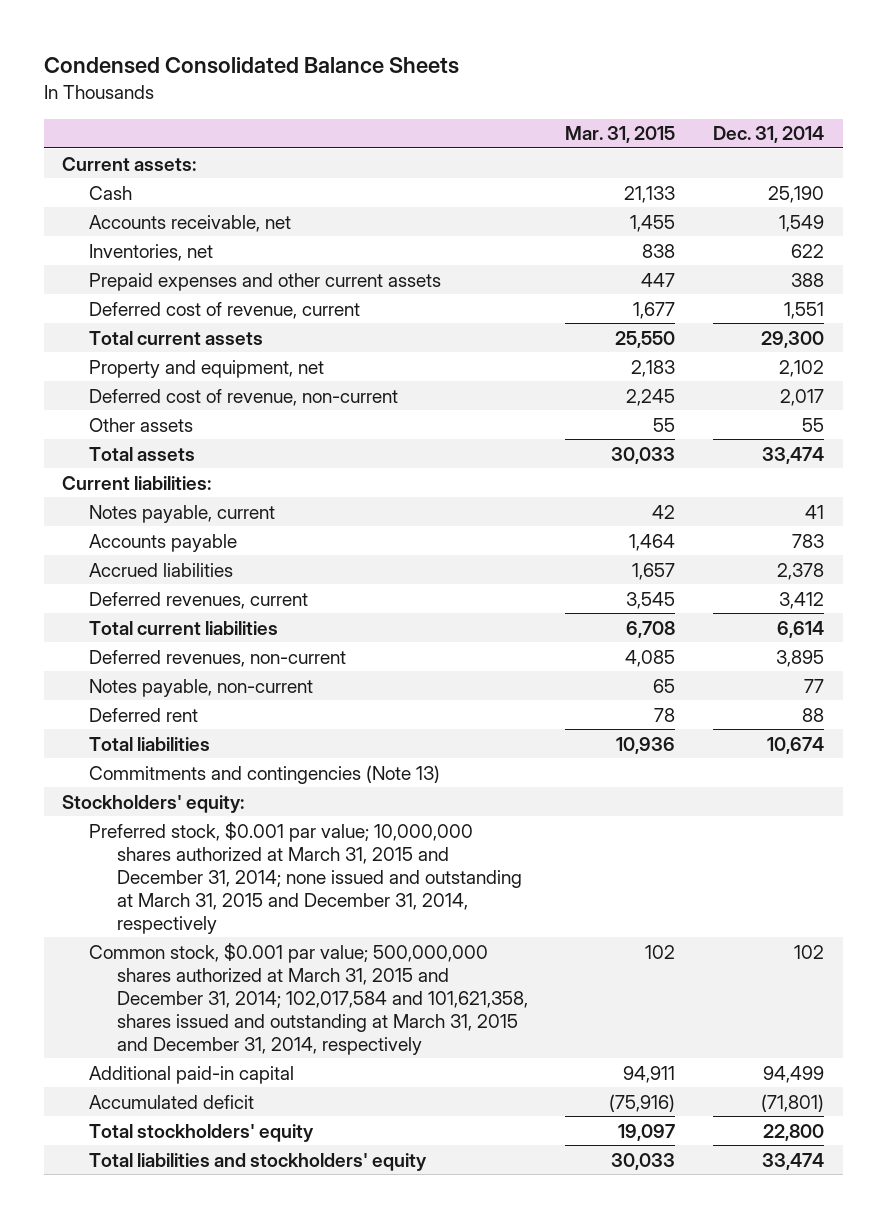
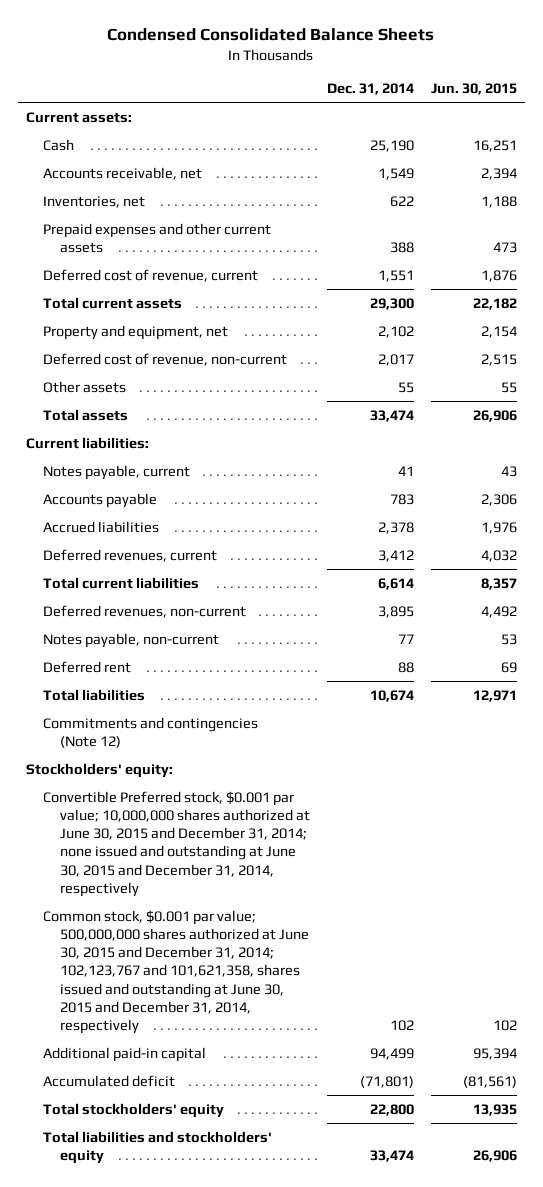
[565,126,676,144] Mar. 31, 2015 -> none
none -> [430,83,517,96] Jun. 30, 2015
[89,764,441,784] Commitments and contingencies (Note 13) -> [43,716,259,748] Commitments and contingencies (Note 12)
[89,821,522,934] Preferred stock, $0.001 par value; 10,000,000 shares authorized at March 31, 2015 and December 31, 2014; none issued and outstanding at March 31, 2015 and December 31, 2014, respectively -> [43,790,311,897] Convertible Preferred stock, $0.001 par value; 10,000,000 shares authorized at June 30, 2015 and December 31, 2014; none issued and outstanding at June 30, 2015 and December 31, 2014, respectively
[89,942,528,1055] Common stock, $0.001 par value; 500,000,000 shares authorized at March 31, 2015 and December 31, 2014; 102,017,584 and 101,621,358, shares issued and outstanding at March 31, 2015 and December 31, 2014, respectively -> [43,909,310,1035] Common stock, $0.001 par value; 500,000,000 shares authorized at June 30, 2015 and December 31, 2014; 102,123,767 and 101,621,358, shares issued and outstanding at June 30, 2015 and December 31, 2014, respectively

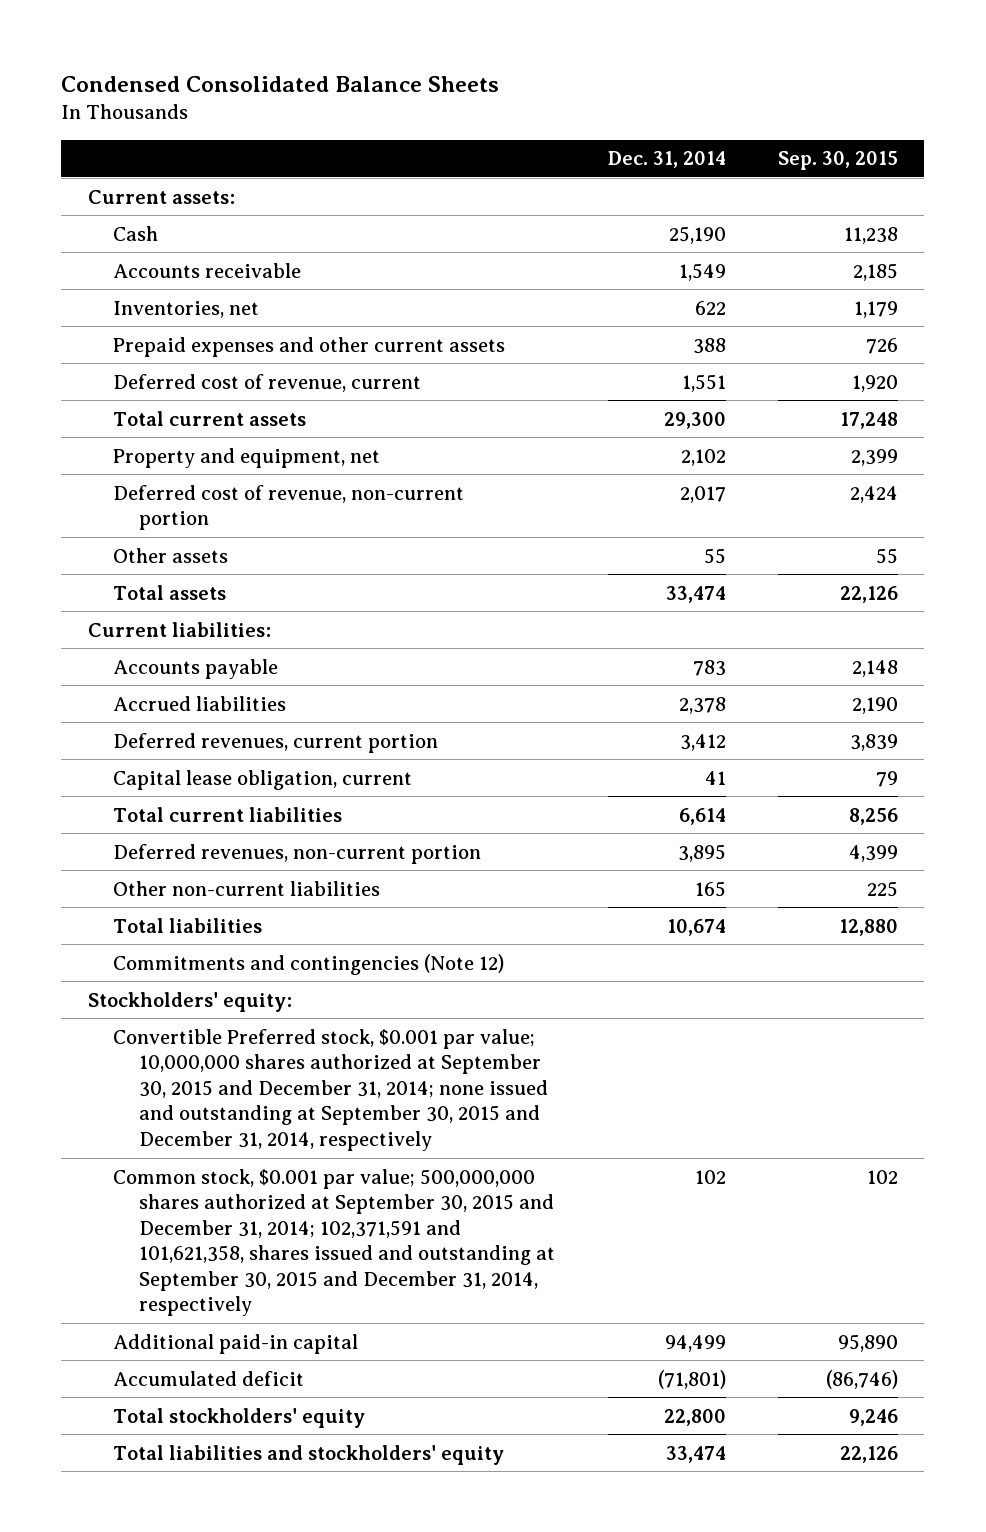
[430,83,517,96] Jun. 30, 2015 -> none
none -> [778,151,899,171] Sep. 30, 2015
[43,166,203,180] Accounts receivable, net -> [113,262,302,278] Accounts receivable
[43,352,288,366] Deferred cost of revenue, non-current -> [113,484,465,531] Deferred cost of revenue, non-current portion
[43,464,191,480] Notes payable, current -> none
[43,548,218,562] Deferred revenues, current -> [113,732,439,753] Deferred revenues, current portion
none -> [113,769,413,790] Capital lease obligation, current
[43,660,132,673] Deferred rent -> none
[43,604,247,618] Deferred revenues, non-current -> [113,843,482,864] Deferred revenues, non-current portion
[43,632,220,648] Notes payable, non-current -> [113,880,381,896] Other non-current liabilities
[397,633,414,644] 77 -> [694,880,726,897] 165
[43,790,311,897] Convertible Preferred stock, $0.001 par value; 10,000,000 shares authorized at June 30, 2015 and December 31, 2014; none issued and outstanding at June 30, 2015 and December 31, 2014, respectively -> [113,1028,549,1151] Convertible Preferred stock, $0.001 par value; 10,000,000 shares authorized at September 30, 2015 and December 31, 2014; none issued and outstanding at September 30, 2015 and December 31, 2014, respectively
[43,909,310,1035] Common stock, $0.001 par value; 500,000,000 shares authorized at June 30, 2015 and December 31, 2014; 102,123,767 and 101,621,358, shares issued and outstanding at June 30, 2015 and December 31, 2014, respectively -> [113,1168,556,1317] Common stock, $0.001 par value; 500,000,000 shares authorized at September 30, 2015 and December 31, 2014; 102,371,591 and 101,621,358, shares issued and outstanding at September 30, 2015 and December 31, 2014, respectively

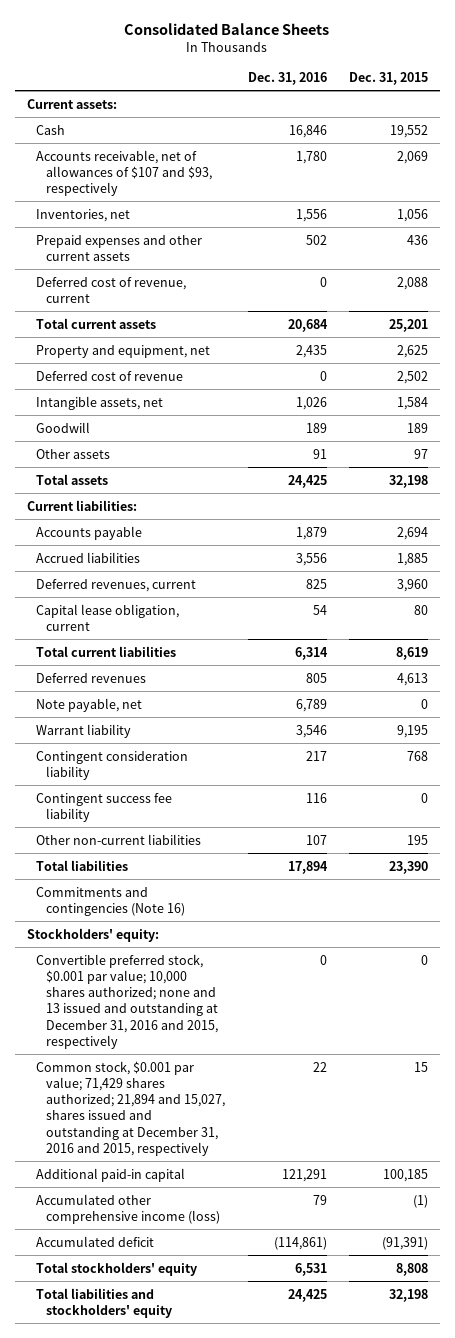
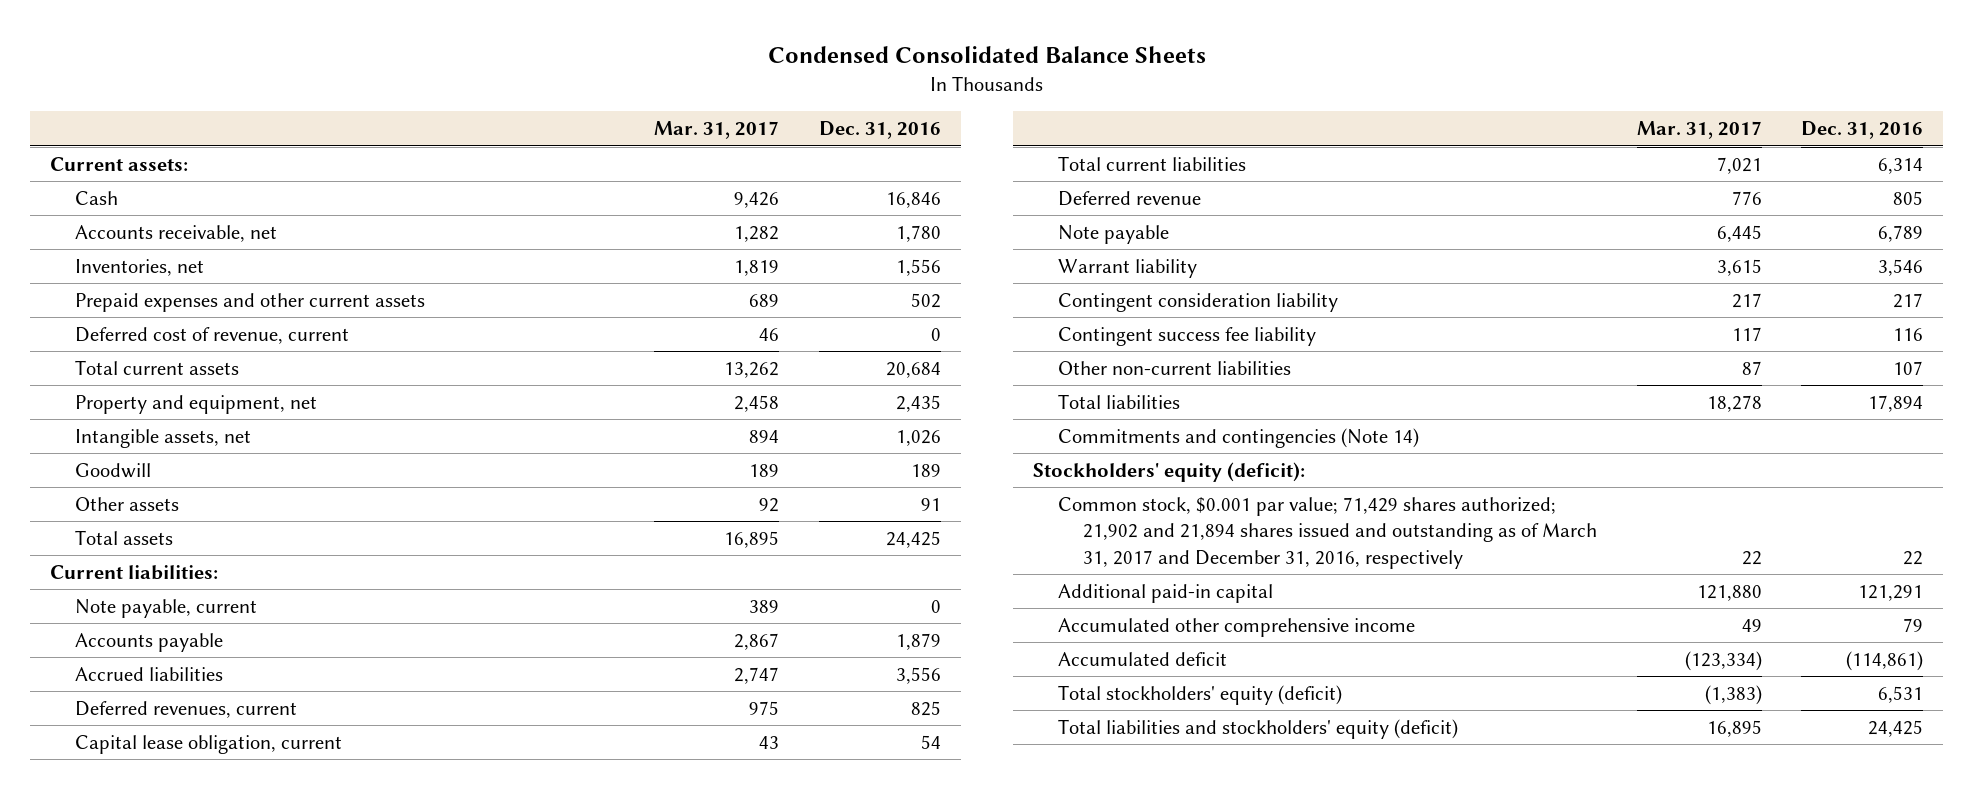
[124,22,330,35] Consolidated Balance Sheets -> [767,45,1206,63] Condensed Consolidated Balance Sheets
[349,71,429,85] Dec. 31, 2015 -> none
none -> [654,121,780,140] Mar. 31, 2017
[36,149,212,197] Accounts receivable, net of allowances of $107 and $93, respectively -> [75,224,278,242] Accounts receivable, net
[36,370,184,381] Deferred cost of revenue -> none
none -> [75,598,258,618] Note payable, current
[36,672,147,683] Deferred revenues -> [1057,190,1201,206] Deferred revenue
[36,697,143,712] Note payable, net -> [1057,224,1169,244] Note payable
[36,953,218,1049] Convertible preferred stock, $0.001 par value; 10,000 shares authorized; none and 13 issued and outstanding at December 31, 2016 and 2015, respectively -> none
[36,886,185,916] Commitments and contingencies (Note 16) -> [1057,427,1419,448] Commitments and contingencies (Note 14)
[26,927,159,942] Stockholders' equity: -> [1032,461,1305,482] Stockholders' equity (deficit):
[36,1060,225,1156] Common stock, $0.001 par value; 71,429 shares authorized; 21,894 and 15,027, shares issued and outstanding at December 31, 2016 and 2015, respectively -> [1057,496,1597,569] Common stock, $0.001 par value; 71,429 shares authorized; 21,902 and 21,894 shares issued and outstanding as of March 31, 2017 and December 31, 2016, respectively
[36,1193,220,1224] Accumulated other comprehensive income (loss) -> [1057,617,1415,637] Accumulated other comprehensive income
[36,1261,198,1276] Total stockholders' equity -> [1057,684,1342,705] Total stockholders' equity (deficit)
[36,1287,172,1318] Total liabilities and stockholders' equity -> [1057,718,1458,739] Total liabilities and stockholders' equity (deficit)

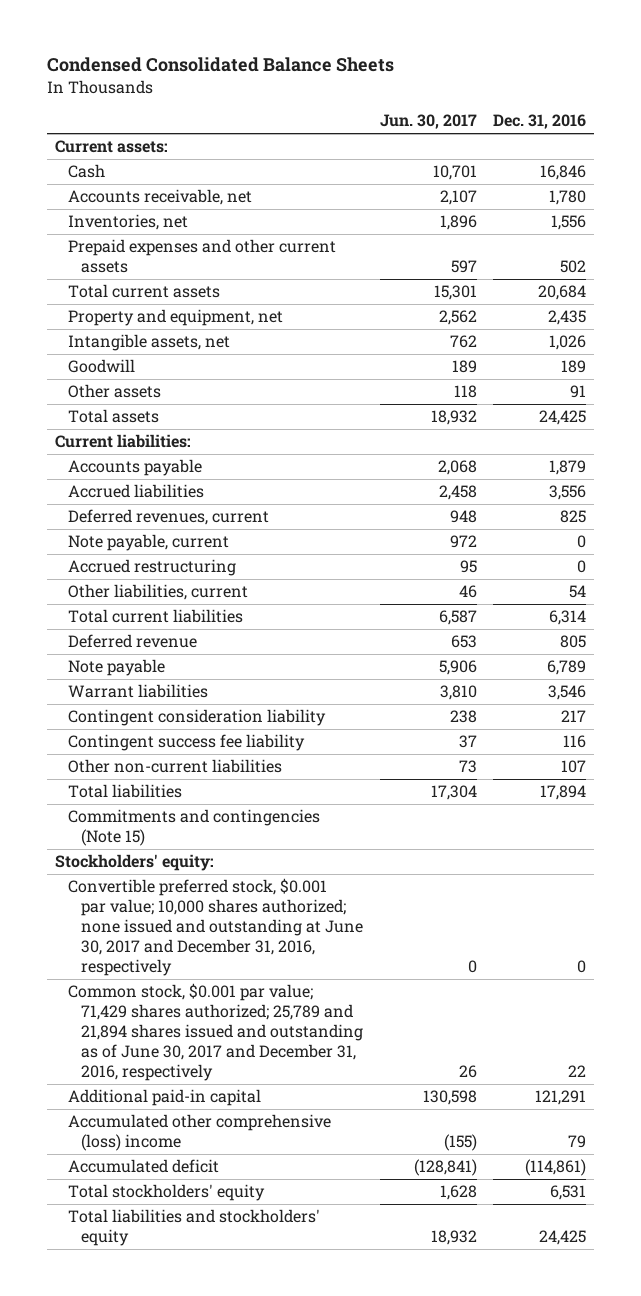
[654,121,780,140] Mar. 31, 2017 -> none
none -> [379,114,477,130] Jun. 30, 2017
[75,326,350,344] Deferred cost of revenue, current -> none
[75,734,343,754] Capital lease obligation, current -> none
[75,598,258,618] Note payable, current -> [68,534,230,552] Note payable, current
none -> [68,559,237,577] Accrued restructuring
none -> [68,584,249,601] Other liabilities, current
[1057,258,1197,278] Warrant liability -> [68,684,209,699] Warrant liabilities
[1057,427,1419,448] Commitments and contingencies (Note 14) -> [68,809,321,847] Commitments and contingencies (Note 15)
[1032,461,1305,482] Stockholders' equity (deficit): -> [54,854,214,872] Stockholders' equity:
none -> [68,878,364,976] Convertible preferred stock, $0.001 par value; 10,000 shares authorized; none issued and outstanding at June 30, 2017 and December 31, 2016, respectively
[1057,496,1597,569] Common stock, $0.001 par value; 71,429 shares authorized; 21,902 and 21,894 shares issued and outstanding as of March 31, 2017 and December 31, 2016, respectively -> [68,983,364,1081] Common stock, $0.001 par value; 71,429 shares authorized; 25,789 and 21,894 shares issued and outstanding as of June 30, 2017 and December 31, 2016, respectively
[1057,617,1415,637] Accumulated other comprehensive income -> [68,1114,332,1152] Accumulated other comprehensive (loss) income
[1057,684,1342,705] Total stockholders' equity (deficit) -> [68,1184,266,1202] Total stockholders' equity
[1057,718,1458,739] Total liabilities and stockholders' equity (deficit) -> [68,1209,321,1247] Total liabilities and stockholders' equity

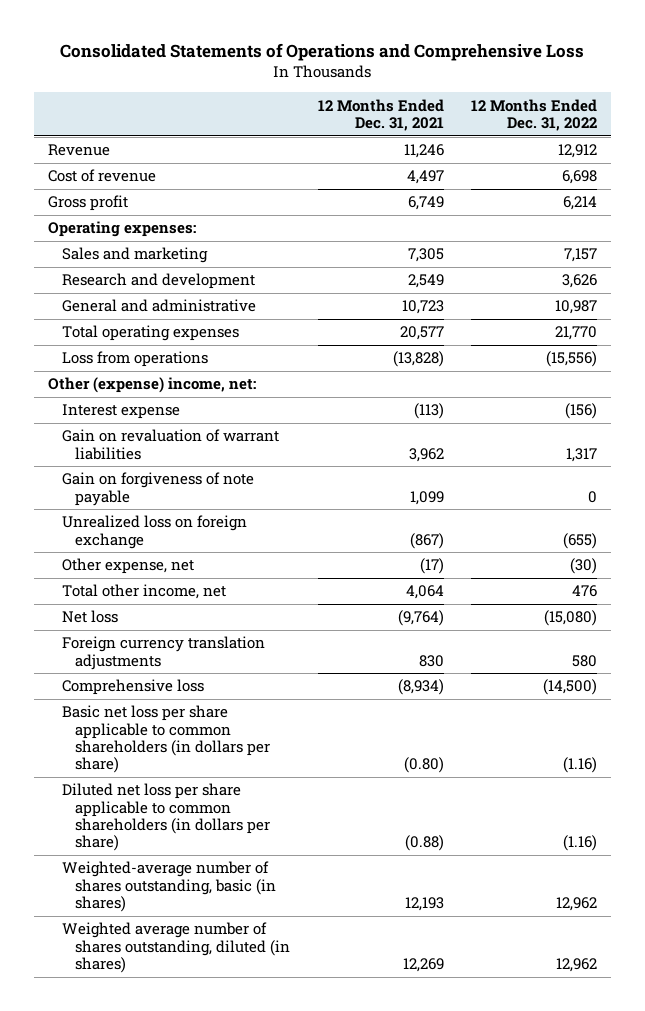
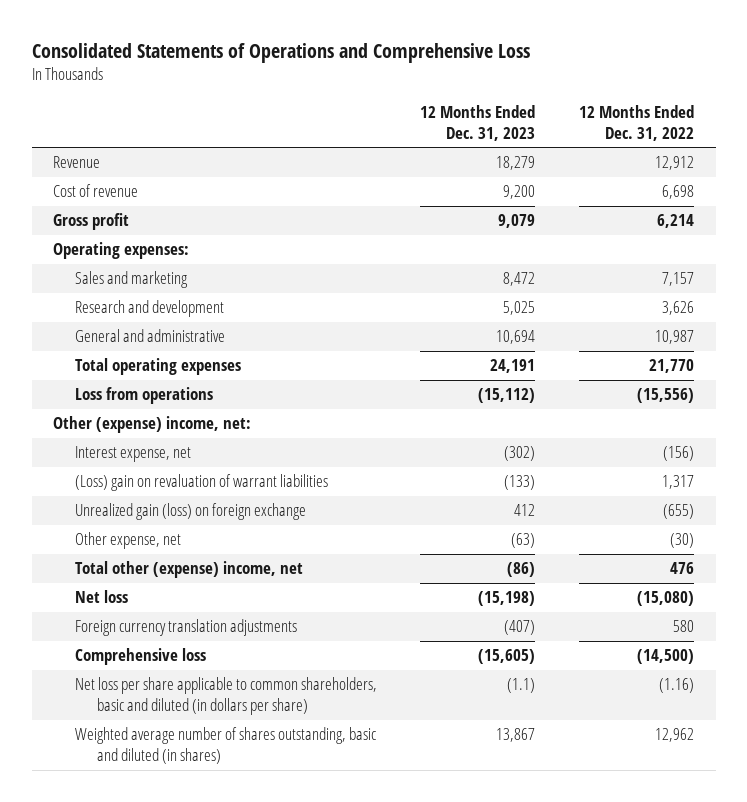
[317,98,444,131] 12 Months Ended Dec. 31, 2021 -> none
none -> [420,104,536,141] 12 Months Ended Dec. 31, 2023
[61,472,254,506] Gain on forgiveness of note payable -> none
[61,404,180,420] Interest expense -> [74,446,191,463] Interest expense, net
[61,429,279,460] Gain on revaluation of warrant liabilities -> [74,474,328,492] (Loss) gain on revaluation of warrant liabilities
[61,515,247,549] Unrealized loss on foreign exchange -> [74,503,306,521] Unrealized gain (loss) on foreign exchange
[61,584,226,600] Total other income, net -> [74,561,303,579] Total other (expense) income, net
[61,783,271,851] Diluted net loss per share applicable to common shareholders (in dollars per share) -> none
[61,922,291,973] Weighted average number of shares outstanding, diluted (in shares) -> none
[61,705,271,773] Basic net loss per share applicable to common shareholders (in dollars per share) -> [74,677,377,716] Net loss per share applicable to common shareholders, basic and diluted (in dollars per share)
[61,861,277,912] Weighted-average number of shares outstanding, basic (in shares) -> [74,727,376,765] Weighted average number of shares outstanding, basic and diluted (in shares)

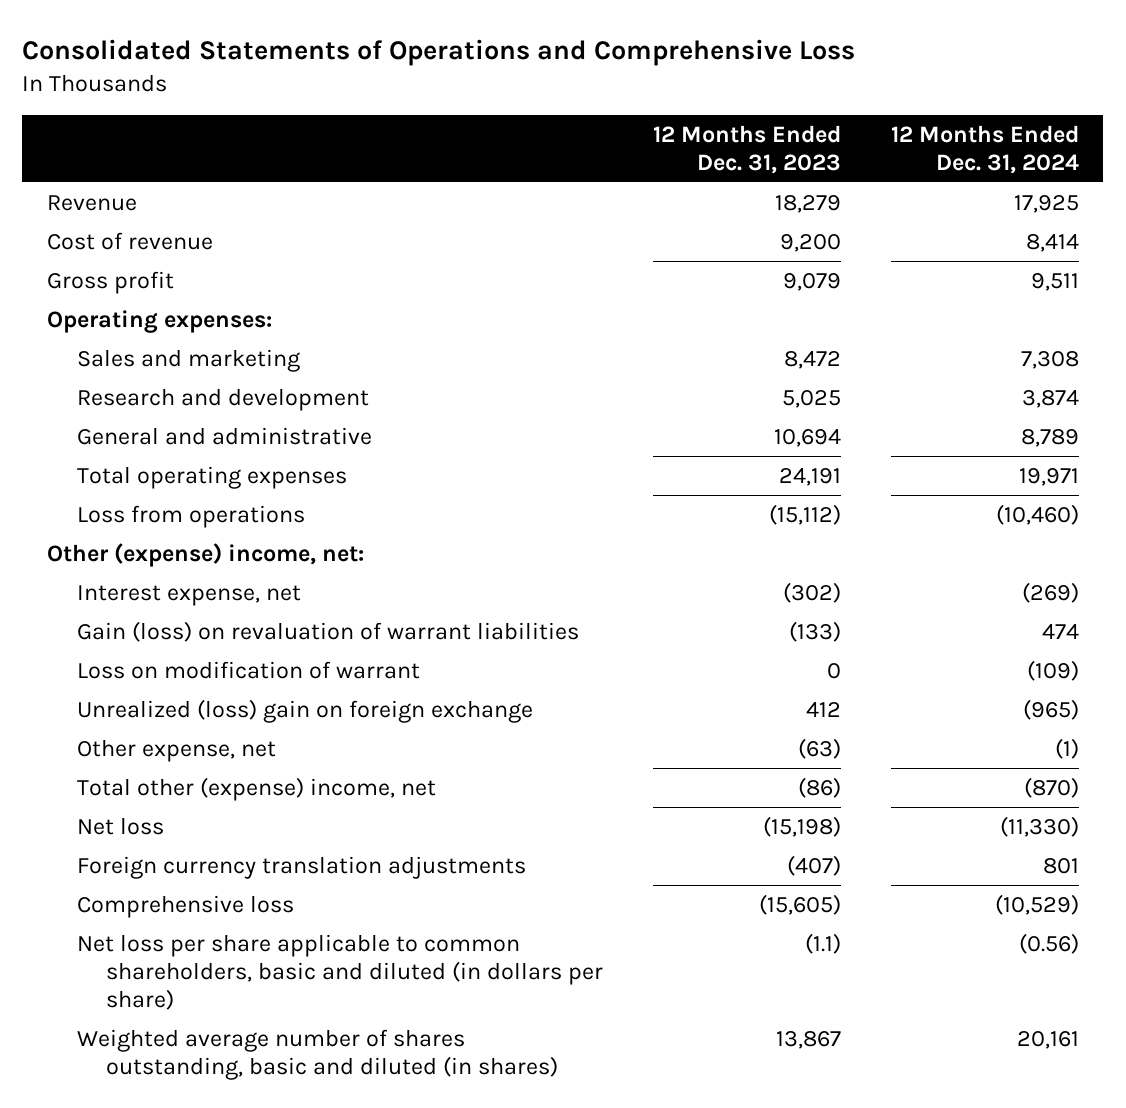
[579,104,695,141] 12 Months Ended Dec. 31, 2022 -> none
none -> [890,124,1079,174] 12 Months Ended Dec. 31, 2024
[74,474,328,492] (Loss) gain on revaluation of warrant liabilities -> [76,620,579,642] Gain (loss) on revaluation of warrant liabilities
none -> [76,660,420,679] Loss on modification of warrant
[74,503,306,521] Unrealized gain (loss) on foreign exchange -> [76,698,533,723] Unrealized (loss) gain on foreign exchange

